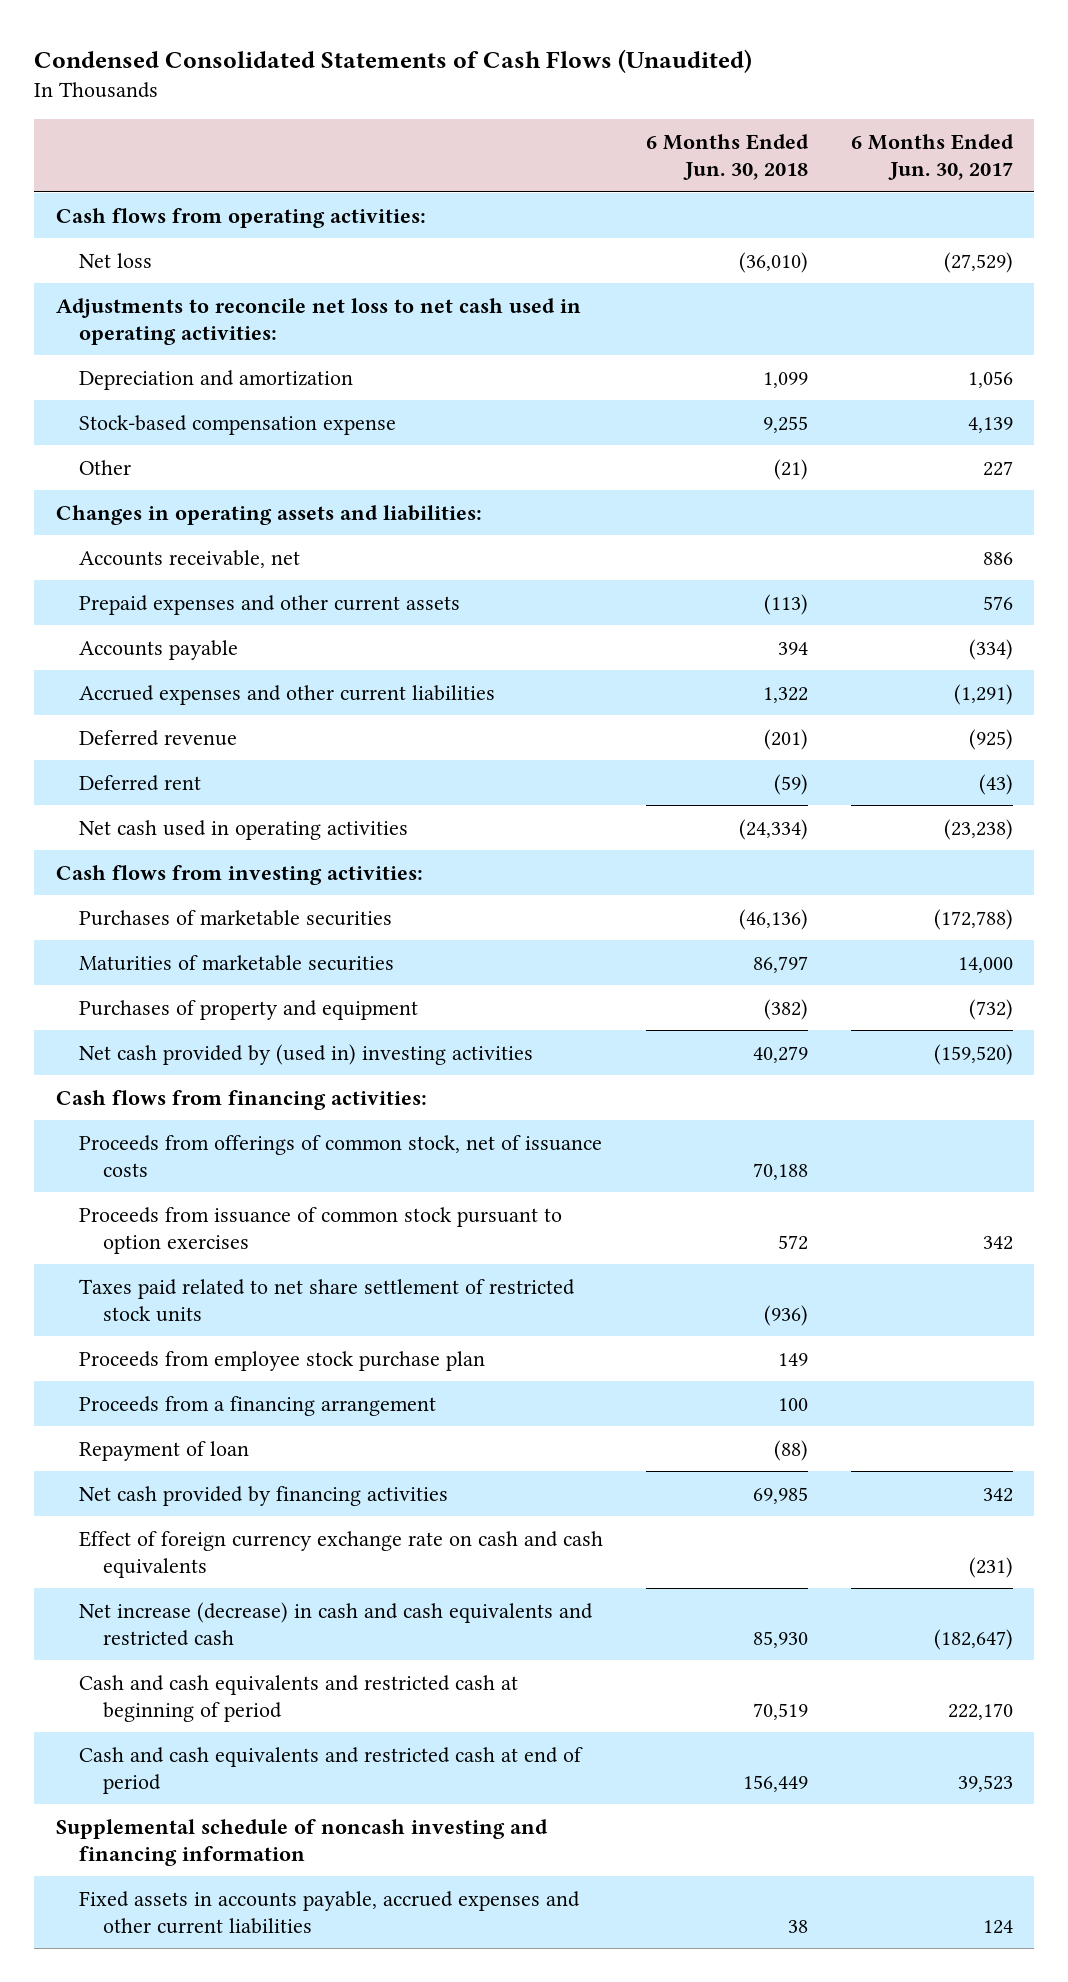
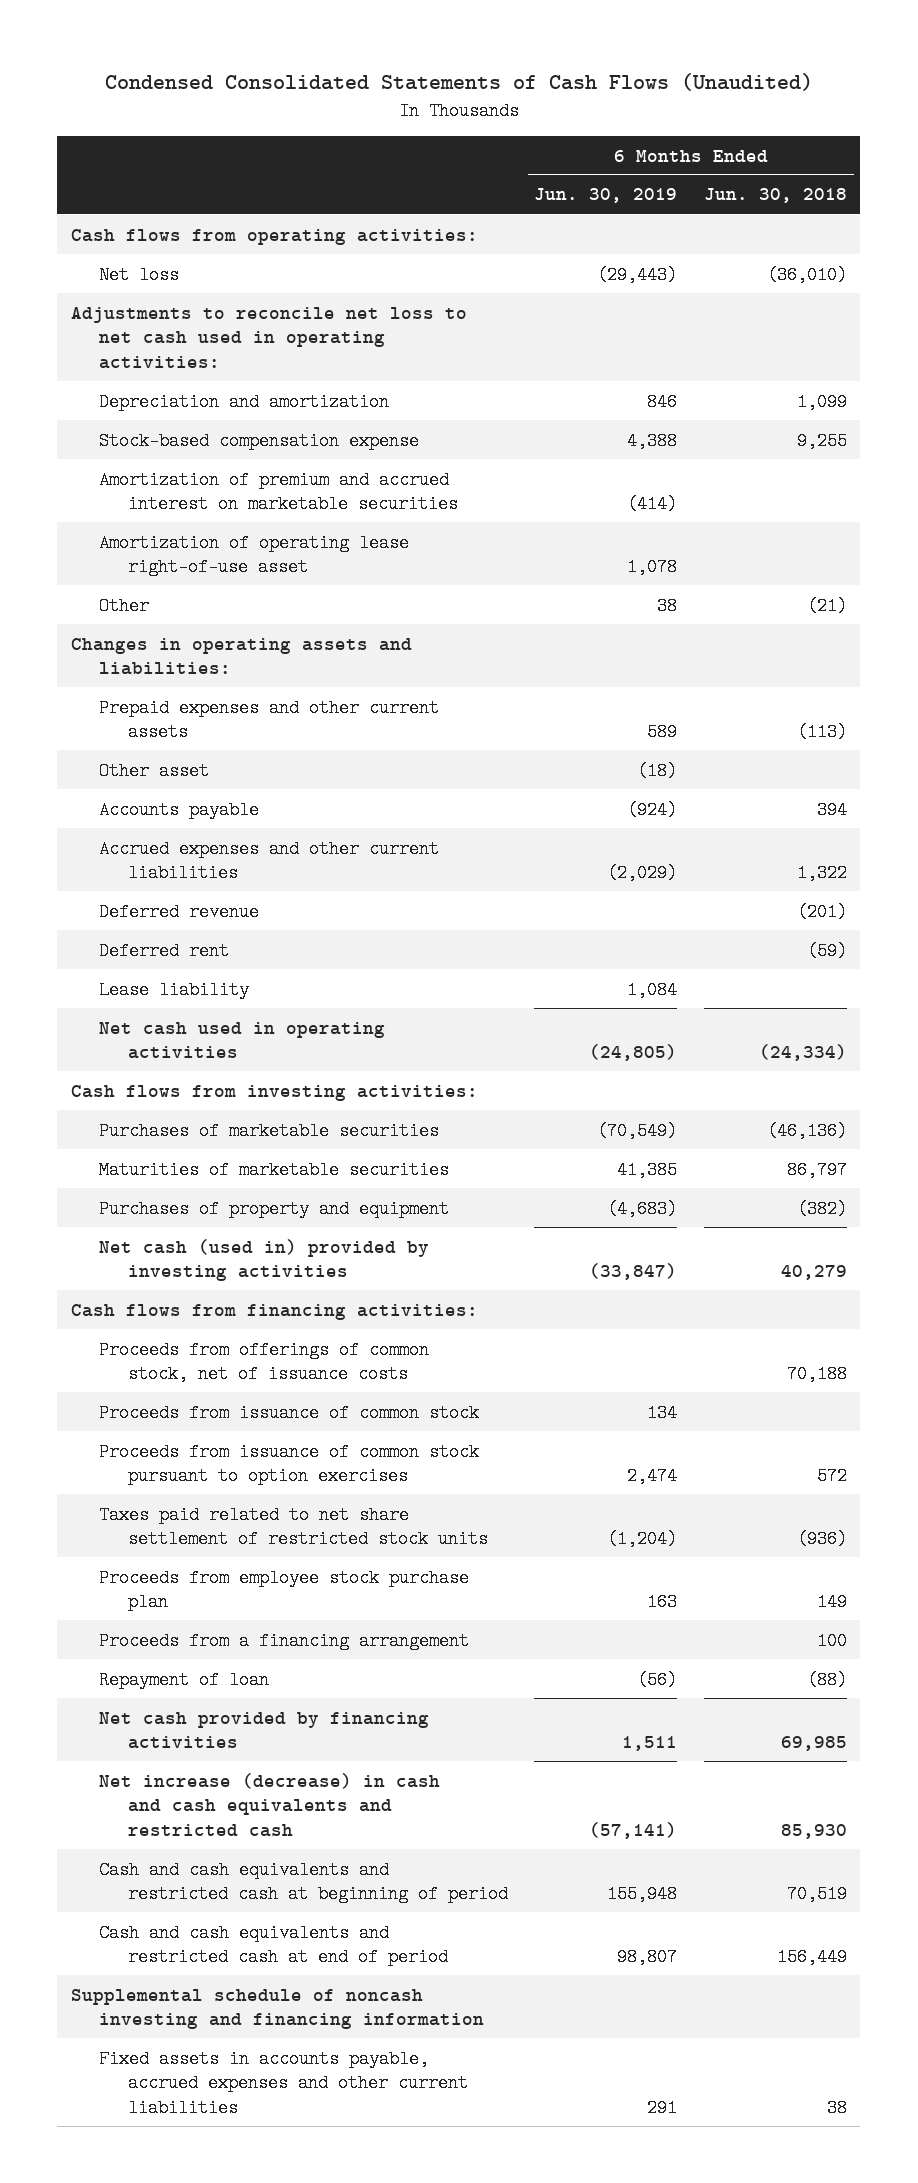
[850,133,1014,181] 6 Months Ended Jun. 30, 2017 -> none
none -> [534,188,678,204] Jun. 30, 2019
none -> [99,470,458,514] Amortization of premium and accrued interest on marketable securities
none -> [99,533,410,577] Amortization of operating lease right-of-use asset
[79,549,301,568] Accounts receivable, net -> none
none -> [99,761,210,780] Other asset
none -> [99,980,250,999] Lease liability
[79,1043,534,1065] Net cash provided by (used in) investing activities -> [99,1238,430,1282] Net cash (used in) provided by investing activities
none -> [99,1403,480,1422] Proceeds from issuance of common stock
[79,1530,604,1579] Effect of foreign currency exchange rate on cash and cash equivalents -> none

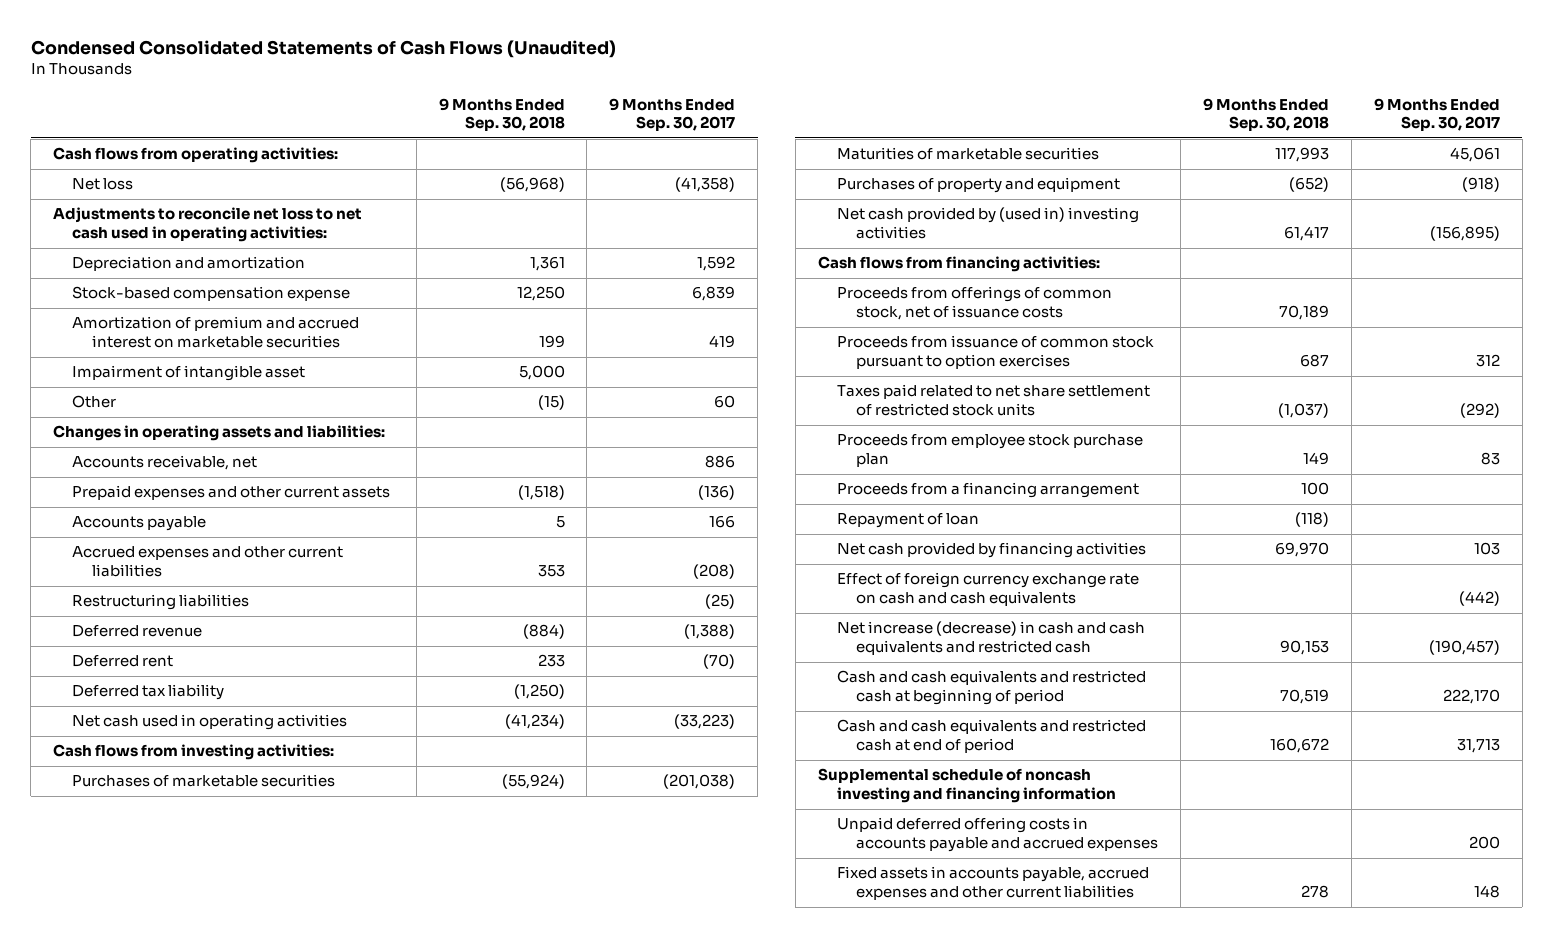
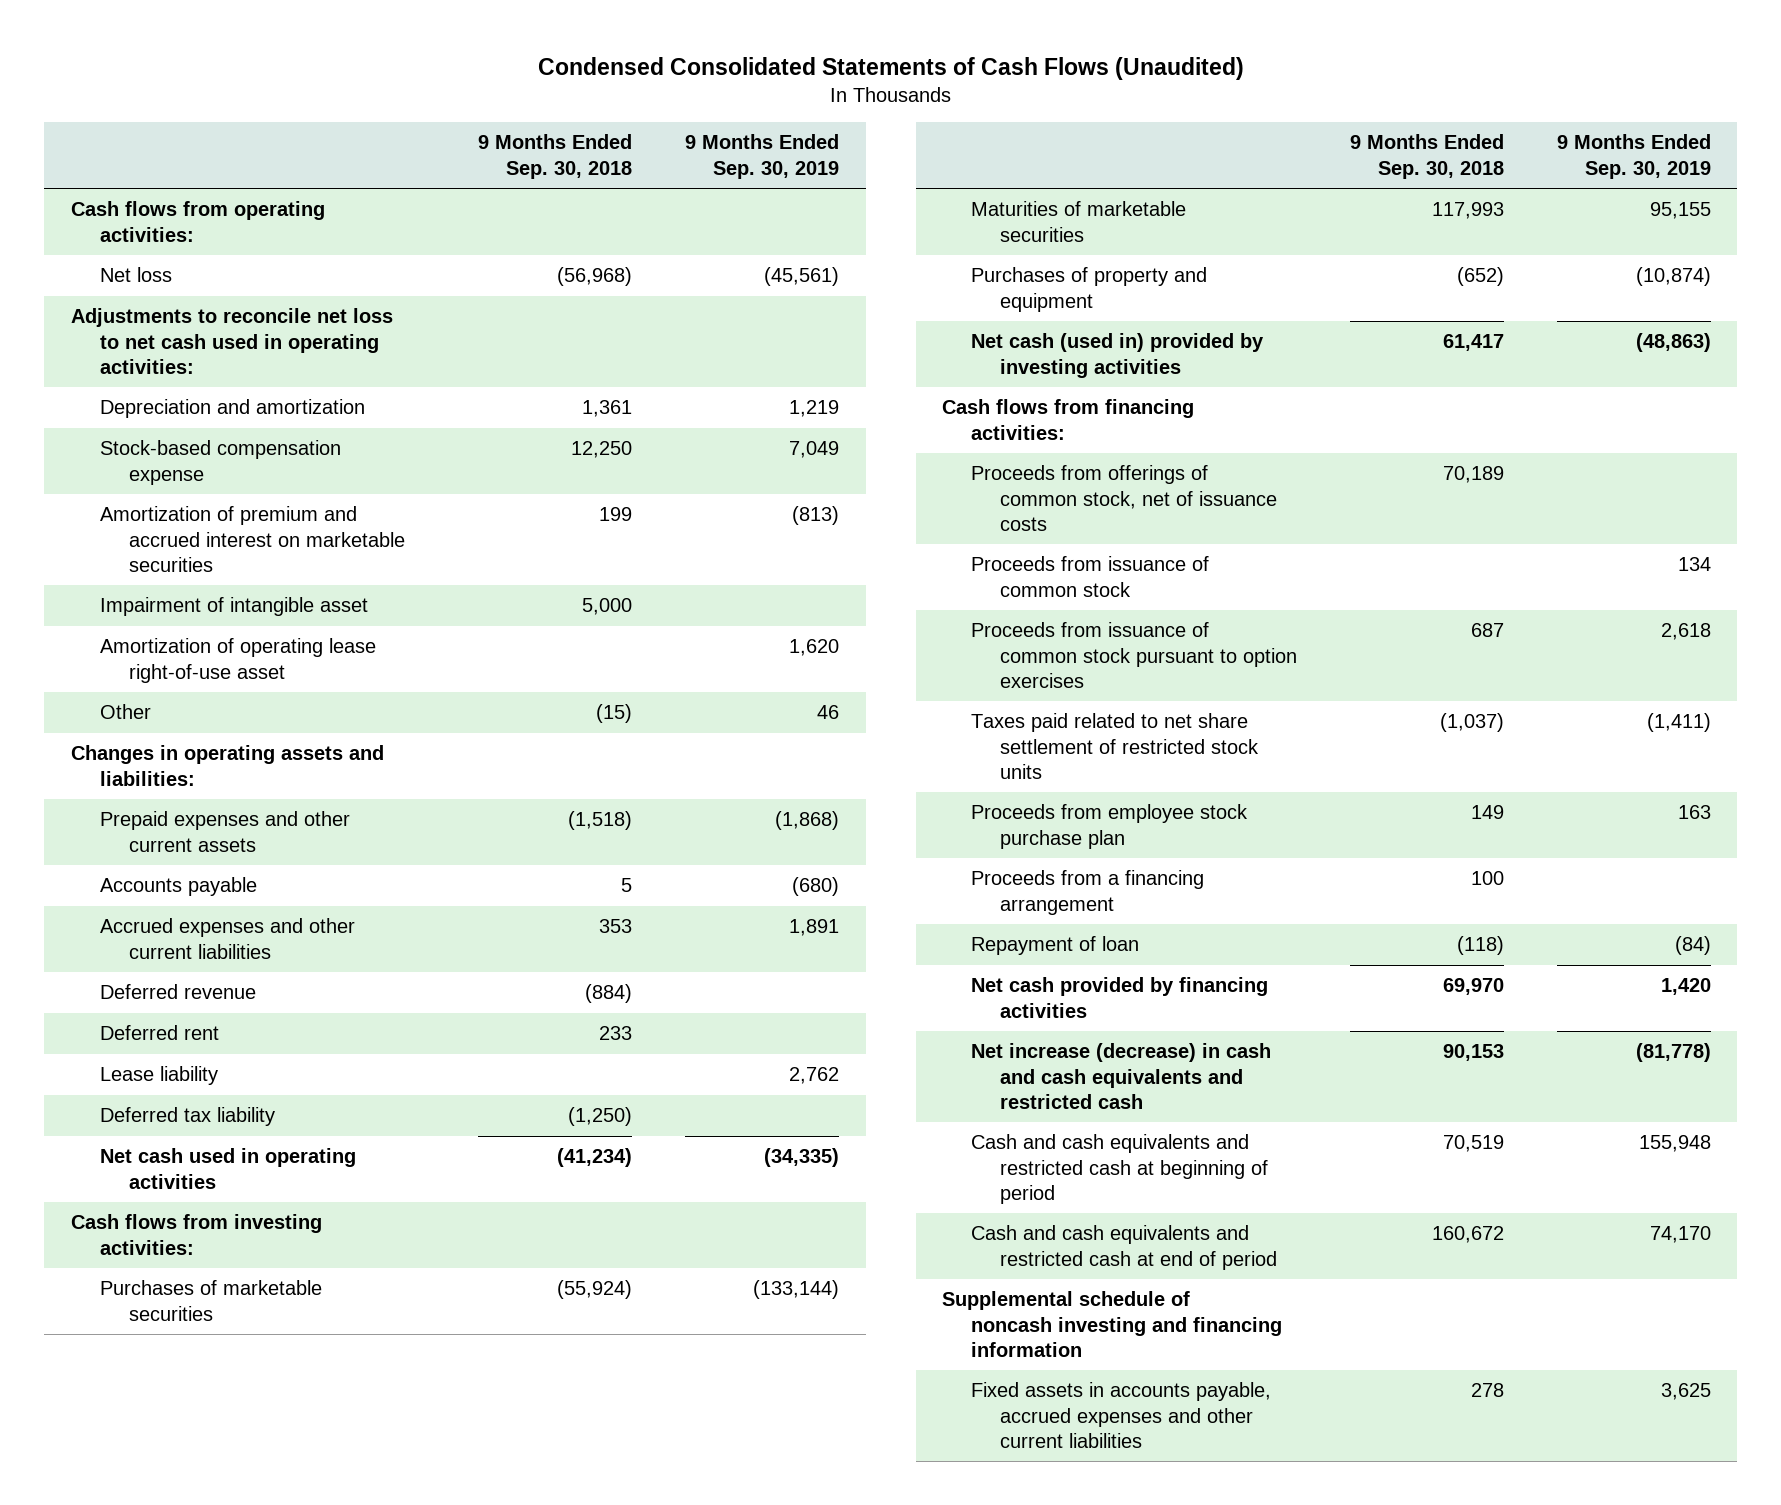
[609,97,736,132] 9 Months Ended Sep. 30, 2017 -> none
none -> [685,134,840,179] 9 Months Ended Sep. 30, 2019
none -> [99,638,376,683] Amortization of operating lease right-of-use asset
[72,455,258,471] Accounts receivable, net -> none
[72,594,250,611] Restructuring liabilities -> none
none -> [99,1066,218,1086] Lease liability
[836,207,1139,239] Net cash provided by (used in) investing activities -> [970,333,1264,378] Net cash (used in) provided by investing activities
none -> [970,556,1209,597] Proceeds from issuance of common stock
[836,572,1139,606] Effect of foreign currency exchange rate on cash and cash equivalents -> none
[836,817,1159,852] Unpaid deferred offering costs in accounts payable and accrued expenses -> none

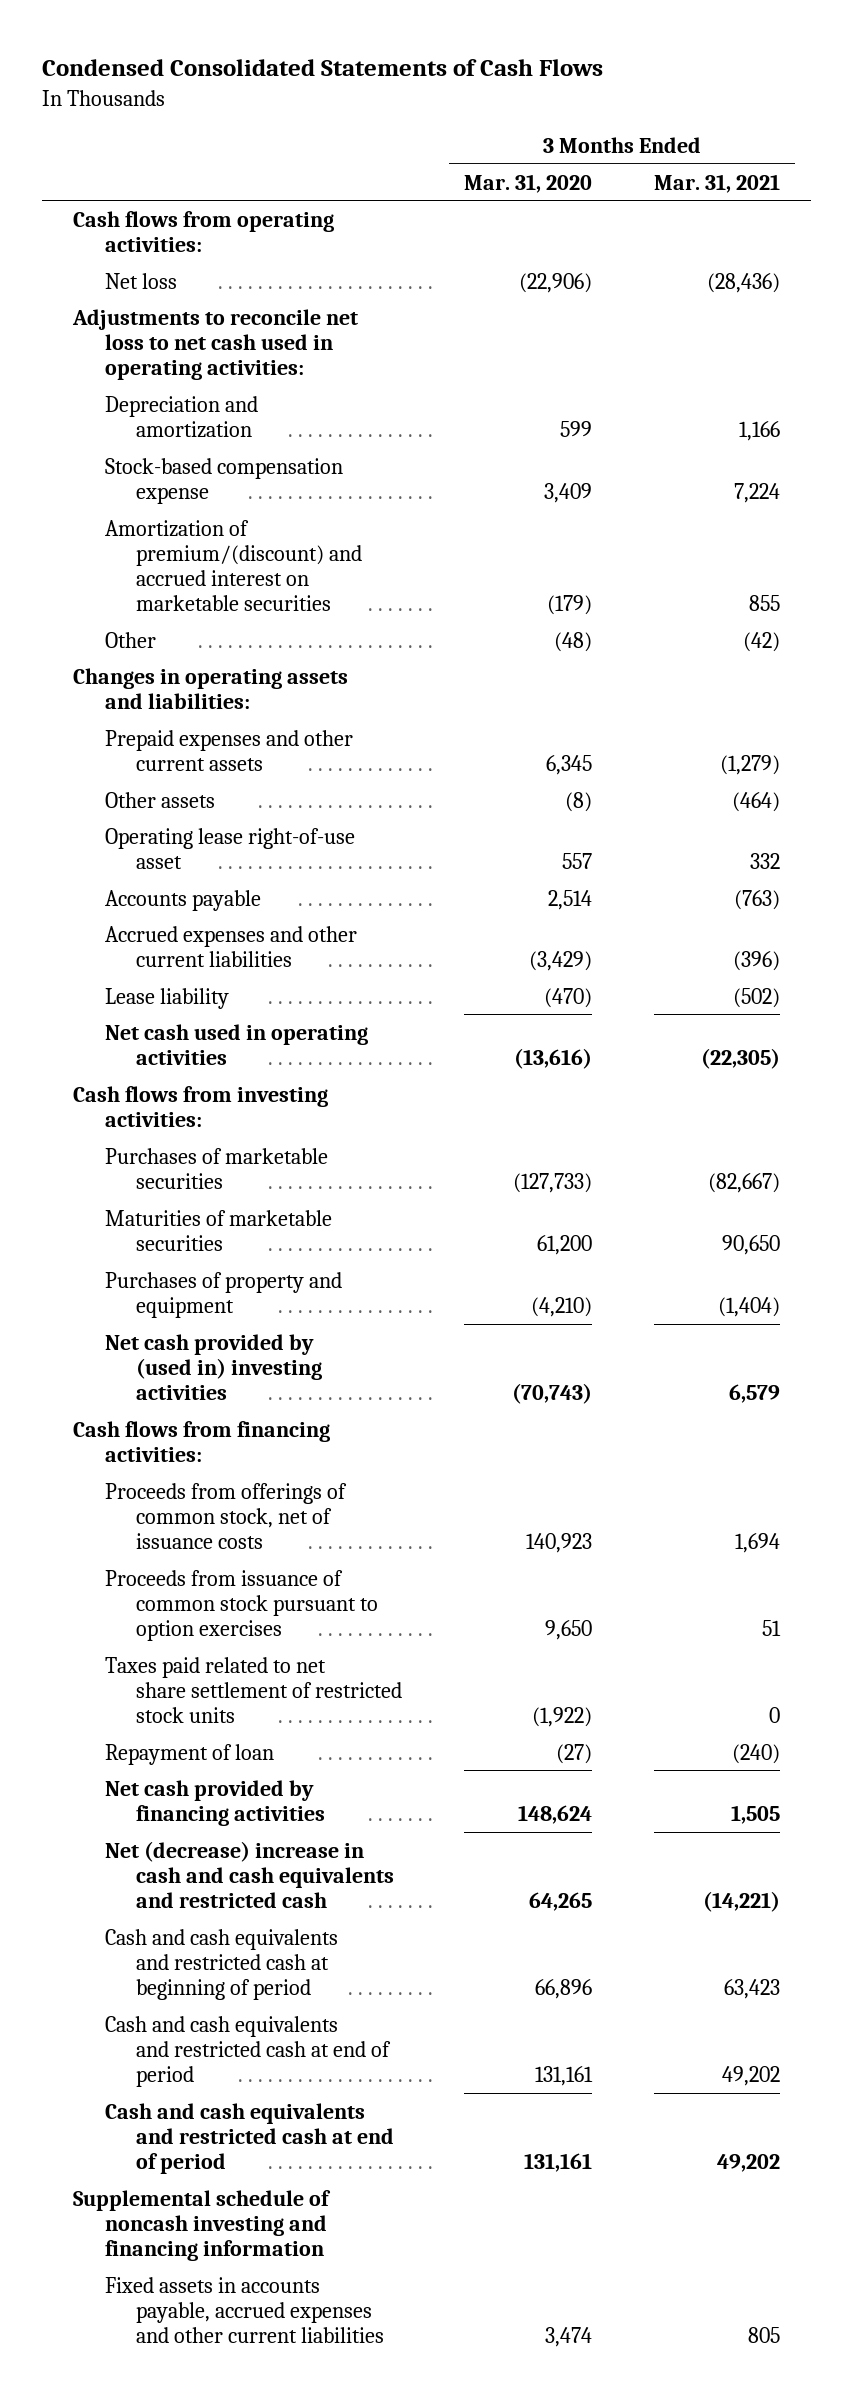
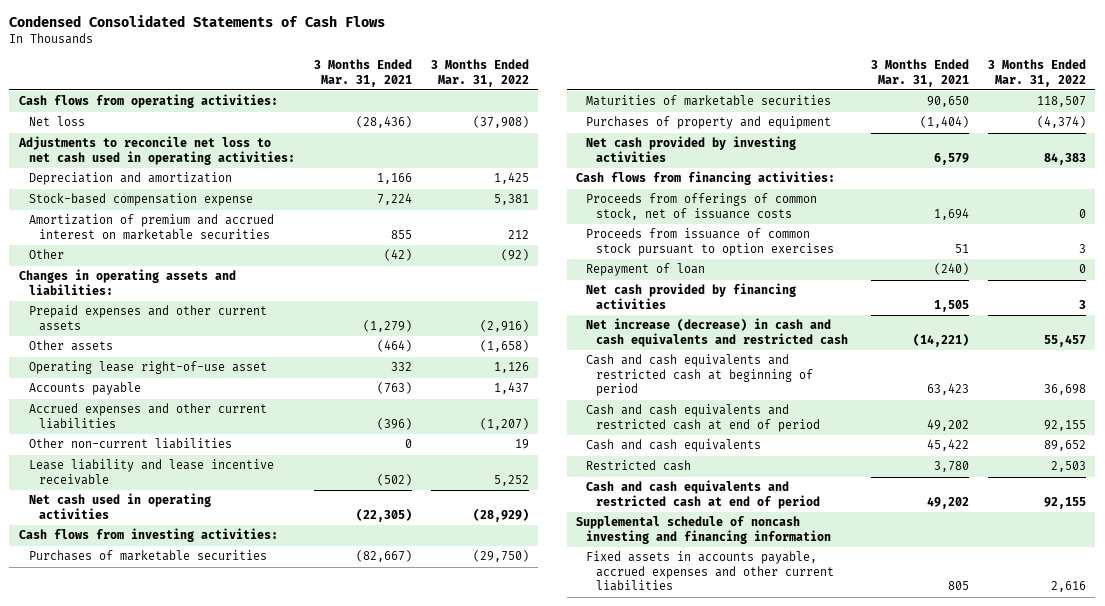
[464,173,593,193] Mar. 31, 2020 -> none
none -> [430,59,529,87] 3 Months Ended Mar. 31, 2022
[104,519,363,612] Amortization of premium/(discount) and accrued interest on marketable securities -> [28,214,274,240] Amortization of premium and accrued interest on marketable securities
[104,987,229,1009] Lease liability -> none
none -> [28,438,232,450] Other non-current liabilities
none -> [28,459,274,485] Lease liability and lease incentive receivable
[104,1333,323,1401] Net cash provided by (used in) investing activities -> [586,136,797,162] Net cash provided by investing activities
[104,1656,403,1724] Taxes paid related to net share settlement of restricted stock units -> none
[104,1840,395,1909] Net (decrease) increase in cash and cash equivalents and restricted cash -> [586,318,849,347] Net increase (decrease) in cash and cash equivalents and restricted cash
none -> [586,439,762,453] Cash and cash equivalents
none -> [586,460,692,472] Restricted cash

